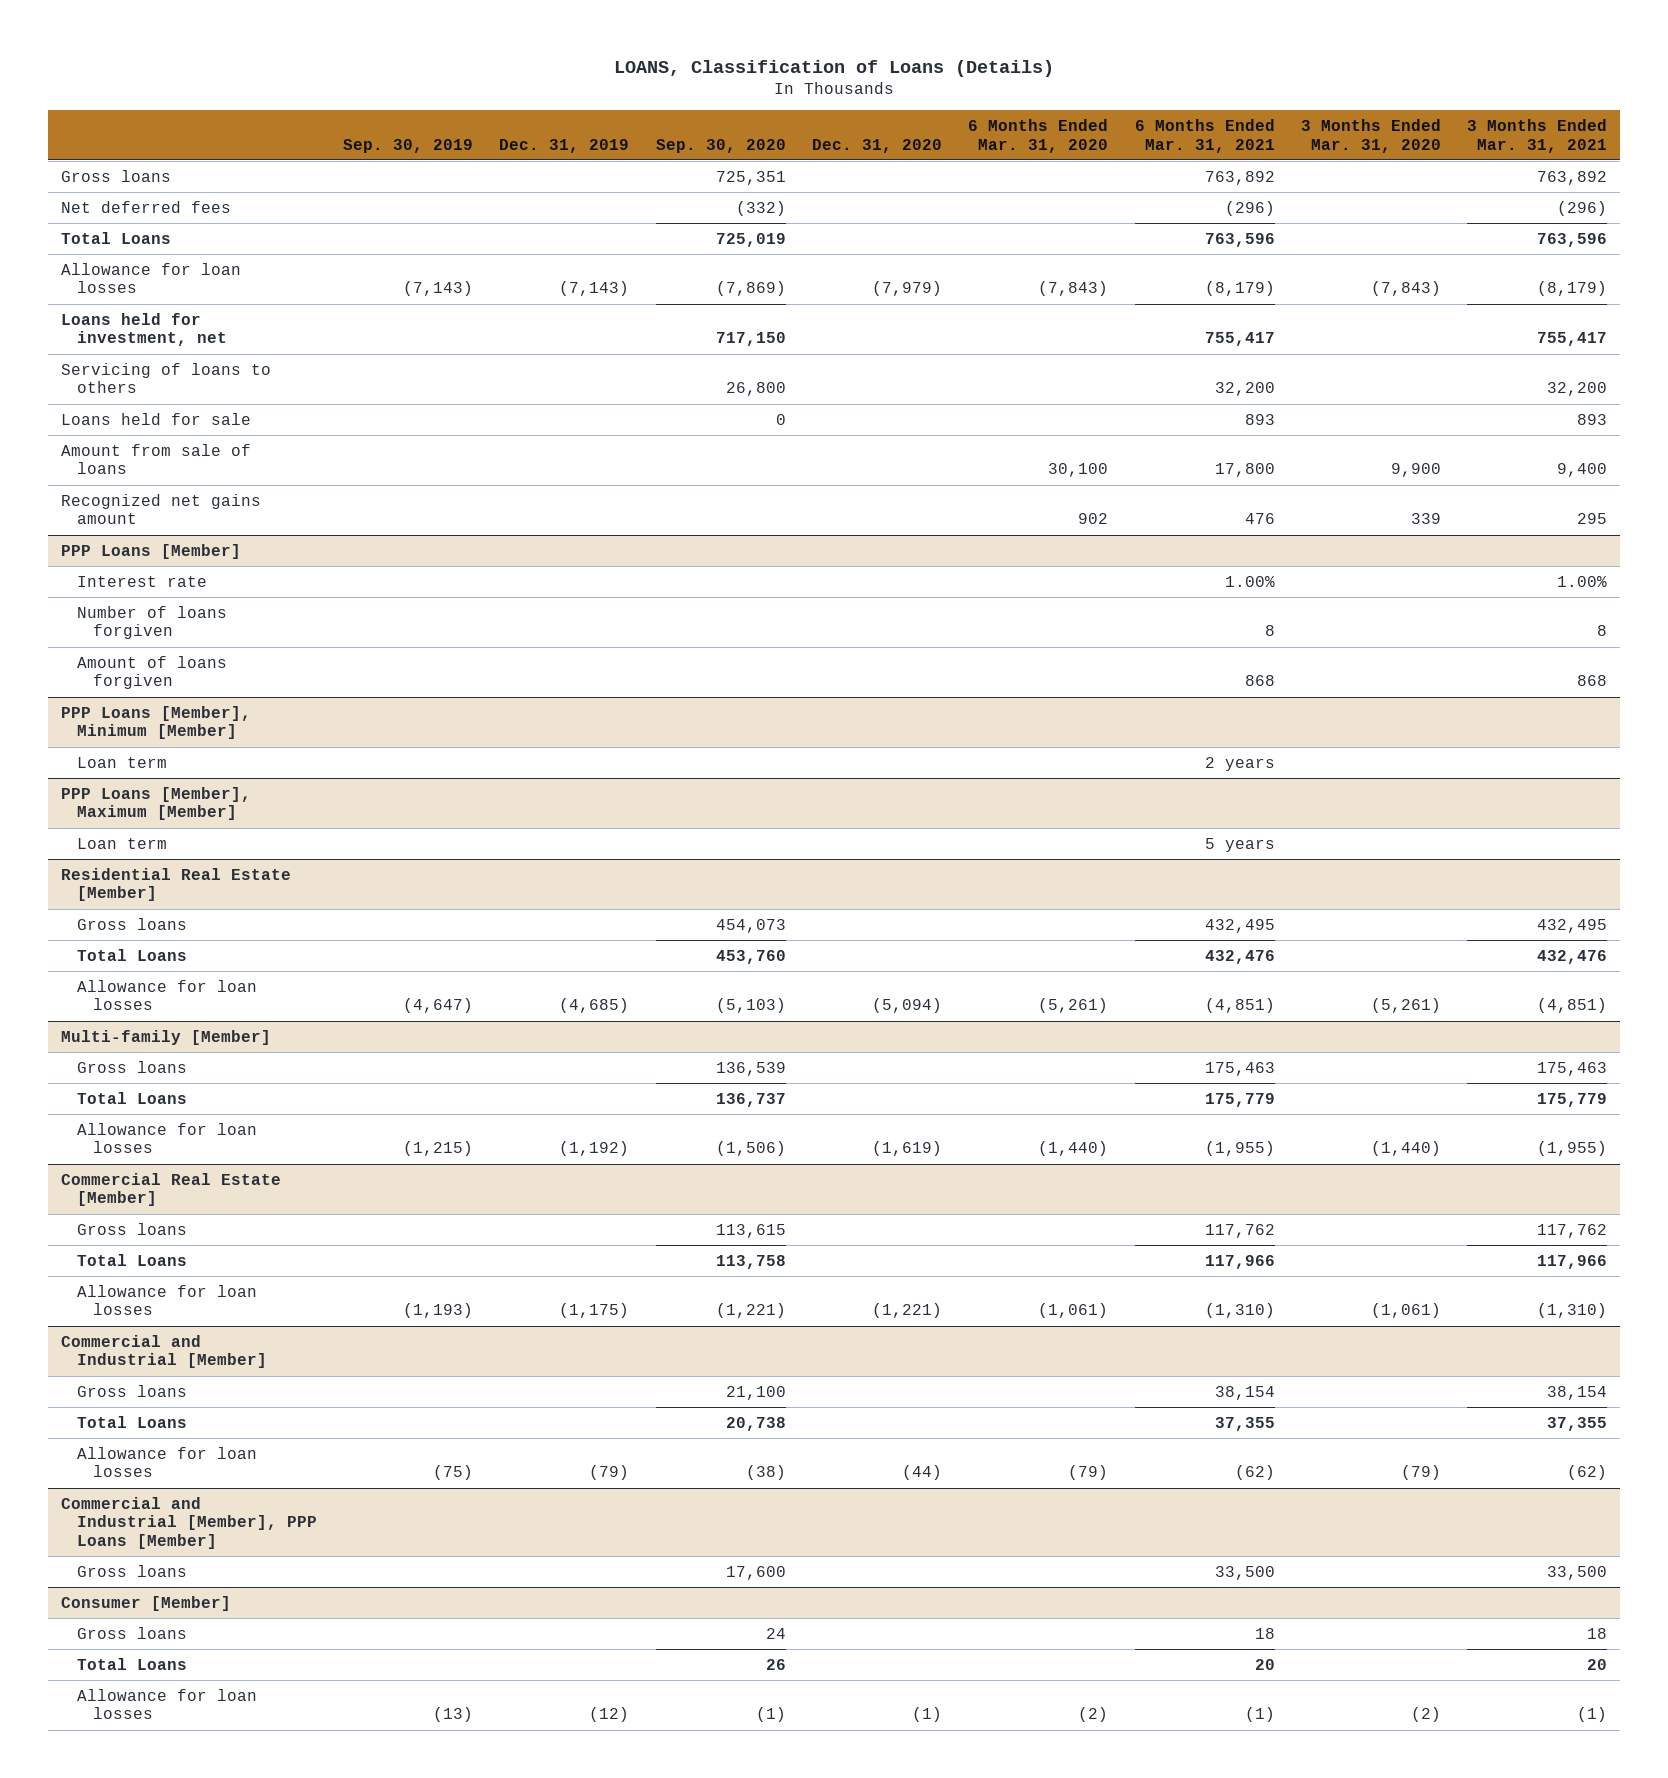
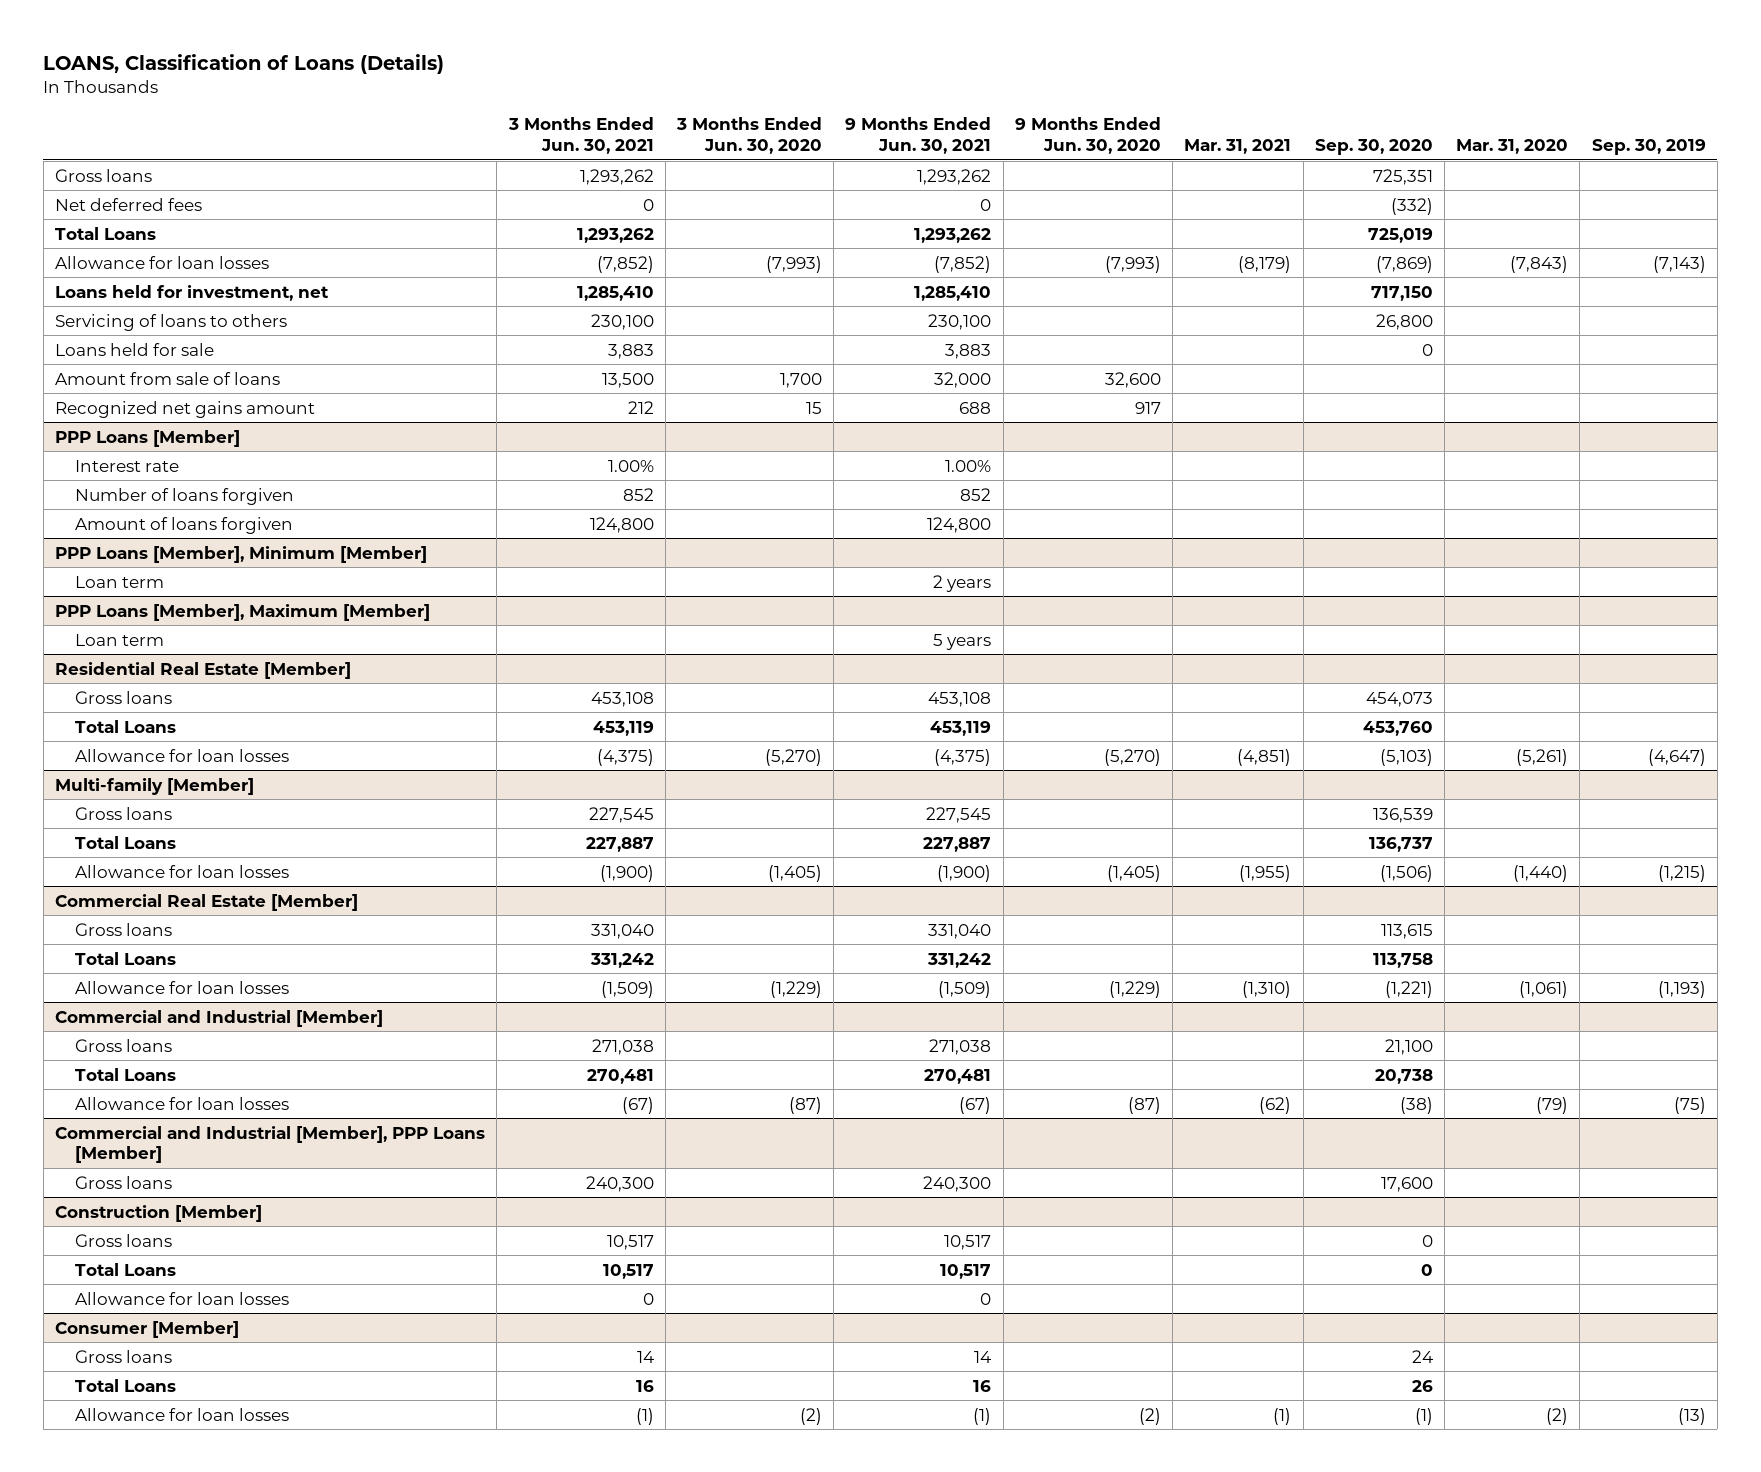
[499,138,630,153] Dec. 31, 2019 -> none
[812,138,943,153] Dec. 31, 2020 -> none
[968,118,1109,153] 6 Months Ended Mar. 31, 2020 -> none
[1134,118,1275,153] 6 Months Ended Mar. 31, 2021 -> none
[1300,118,1441,153] 3 Months Ended Mar. 31, 2020 -> none
[1467,118,1608,153] 3 Months Ended Mar. 31, 2021 -> none
none -> [507,117,654,155] 3 Months Ended Jun. 30, 2021
none -> [676,117,823,155] 3 Months Ended Jun. 30, 2020
none -> [845,117,992,155] 9 Months Ended Jun. 30, 2021
none -> [1014,117,1161,155] 9 Months Ended Jun. 30, 2020
none -> [1184,139,1292,155] Mar. 31, 2021
none -> [1456,139,1569,155] Mar. 31, 2020
none -> [55,1204,263,1222] Construction [Member]
none -> [74,1233,172,1247] Gross loans
none -> [74,1262,176,1276] Total Loans
none -> [74,1291,289,1305] Allowance for loan losses

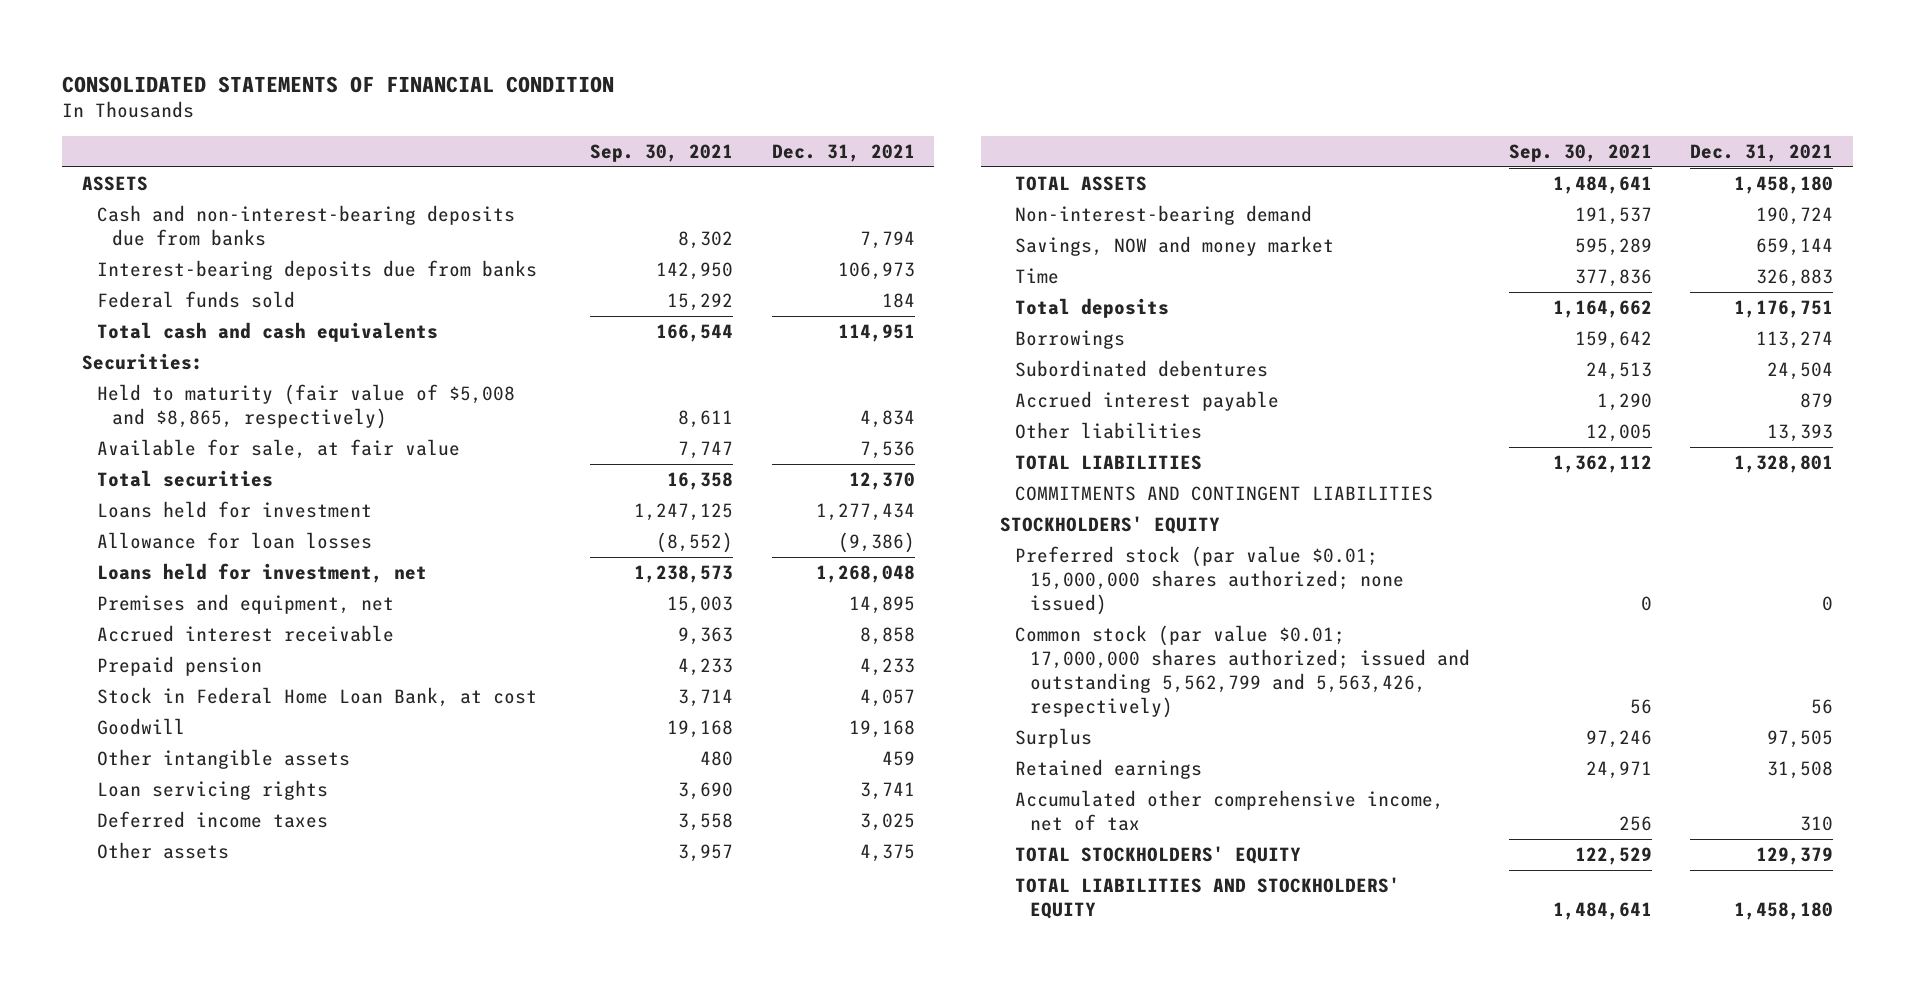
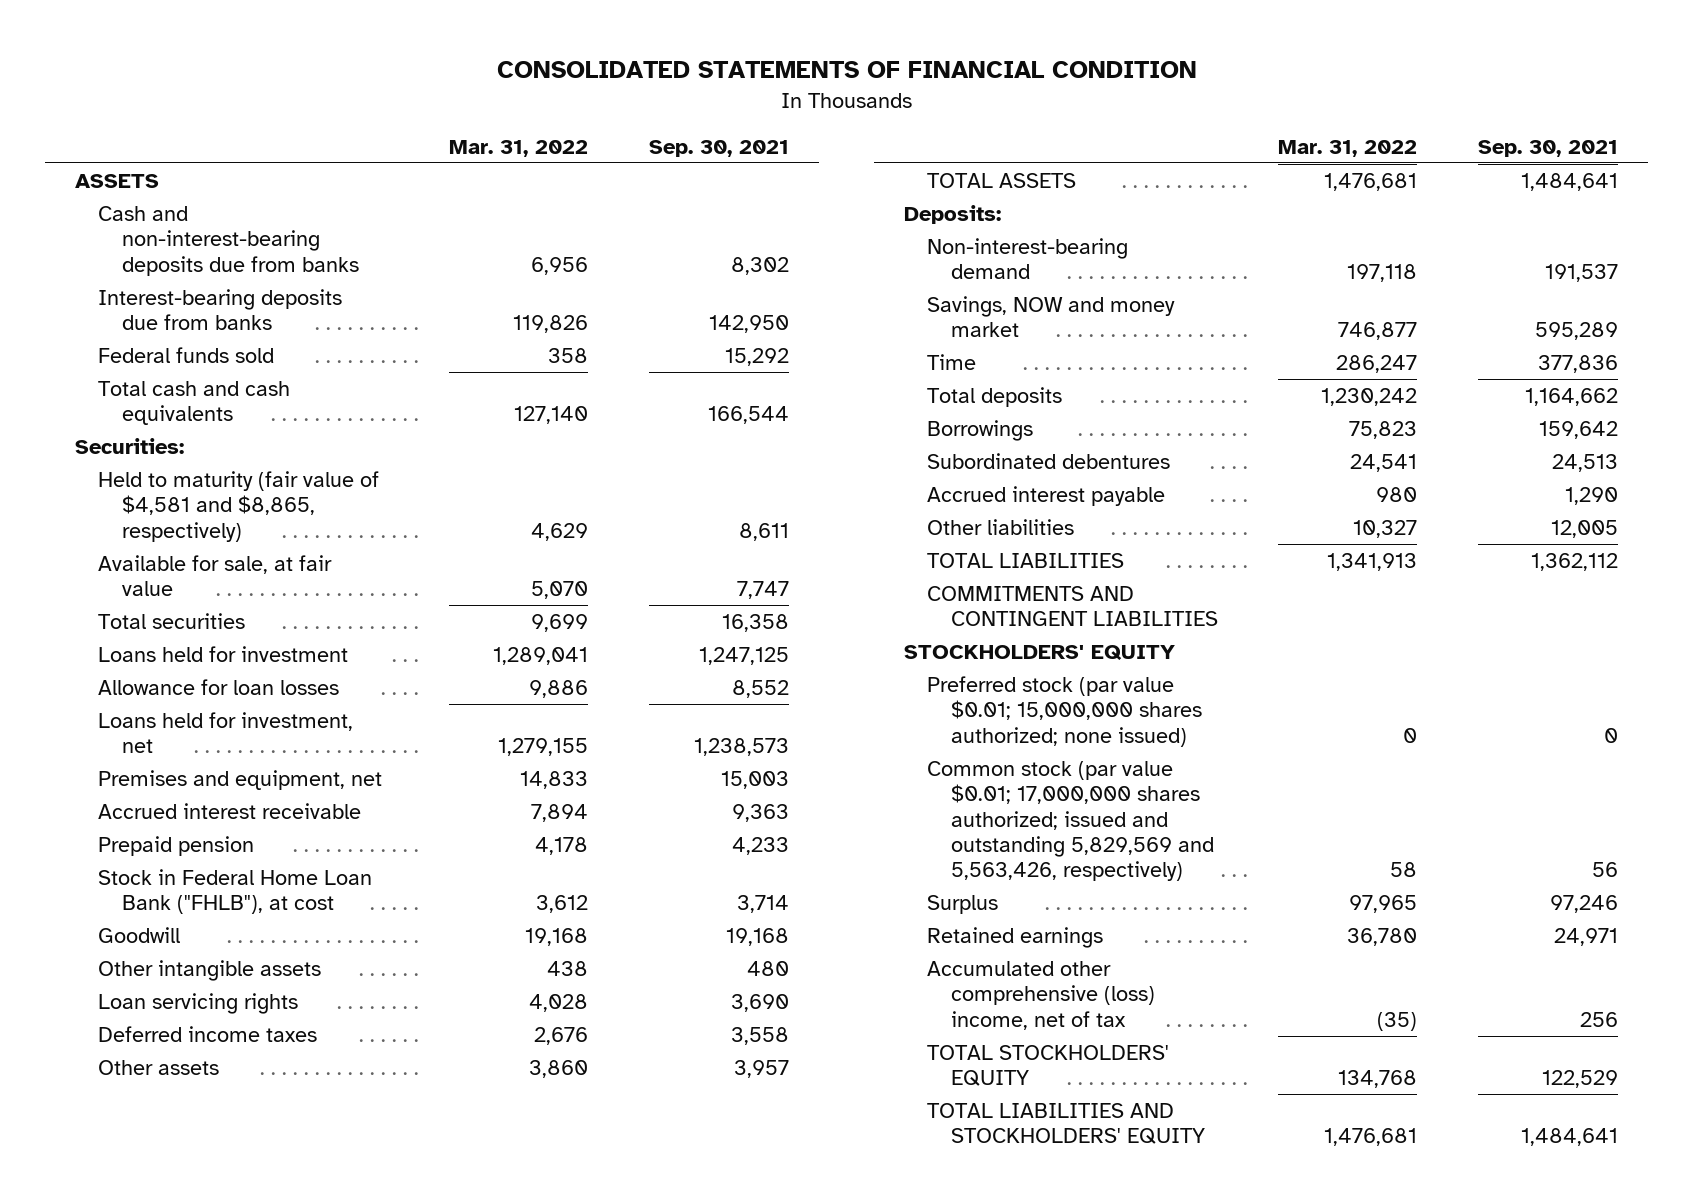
[771,143,915,162] Dec. 31, 2021 -> none
none -> [449,139,589,157] Mar. 31, 2022
[96,383,515,430] Held to maturity (fair value of $5,008 and $8,865, respectively) -> [98,470,380,542] Held to maturity (fair value of $4,581 and $8,865, respectively)
[656,531,734,553] (8,552) -> [731,679,789,698] 8,552
[96,686,537,707] Stock in Federal Home Loan Bank, at cost -> [98,868,373,915] Stock in Federal Home Loan Bank ("FHLB"), at cost
none -> [904,204,1002,224] Deposits:
[1015,624,1471,719] Common stock (par value $0.01; 17,000,000 shares authorized; issued and outstanding 5,562,799 and 5,563,426, respectively) -> [927,760,1214,882] Common stock (par value $0.01; 17,000,000 shares authorized; issued and outstanding 5,829,569 and 5,563,426, respectively)
[1015,789,1445,832] Accumulated other comprehensive income, net of tax -> [927,960,1155,1030] Accumulated other comprehensive (loss) income, net of tax

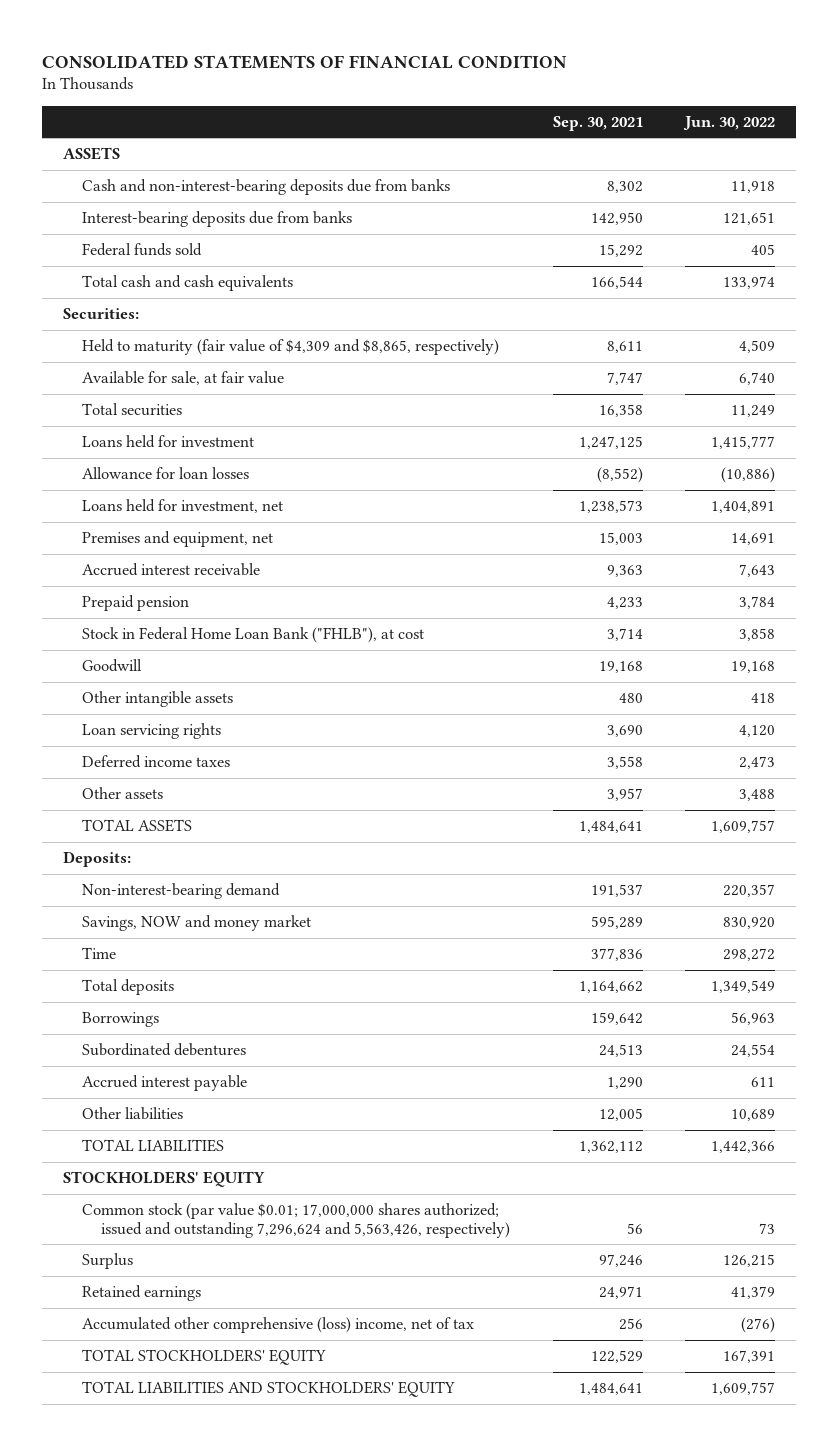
[449,139,589,157] Mar. 31, 2022 -> none
none -> [683,115,776,130] Jun. 30, 2022
[98,470,380,542] Held to maturity (fair value of $4,581 and $8,865, respectively) -> [82,339,500,356] Held to maturity (fair value of $4,309 and $8,865, respectively)
[731,679,789,698] 8,552 -> [596,467,643,484] (8,552)
[927,585,1218,627] COMMITMENTS AND CONTINGENT LIABILITIES -> none
[927,675,1202,747] Preferred stock (par value $0.01; 15,000,000 shares authorized; none issued) -> none
[927,760,1214,882] Common stock (par value $0.01; 17,000,000 shares authorized; issued and outstanding 5,829,569 and 5,563,426, respectively) -> [82,1203,511,1238] Common stock (par value $0.01; 17,000,000 shares authorized; issued and outstanding 7,296,624 and 5,563,426, respectively)

